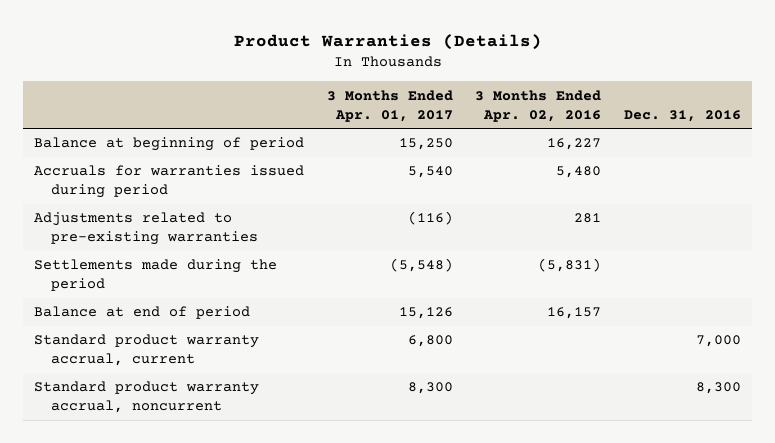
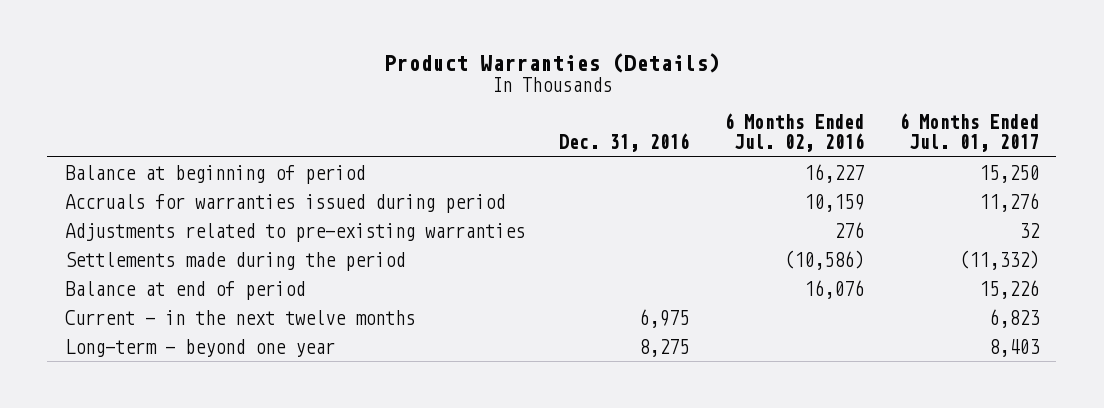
[326,89,453,122] 3 Months Ended Apr. 01, 2017 -> none
[475,89,602,122] 3 Months Ended Apr. 02, 2016 -> none
none -> [724,113,865,153] 6 Months Ended Jul. 02, 2016
none -> [898,113,1039,153] 6 Months Ended Jul. 01, 2017
[33,334,259,367] Standard product warranty accrual, current -> none
[33,381,259,414] Standard product warranty accrual, noncurrent -> none
none -> [64,309,415,325] Current - in the next twelve months
none -> [64,338,335,357] Long-term - beyond one year

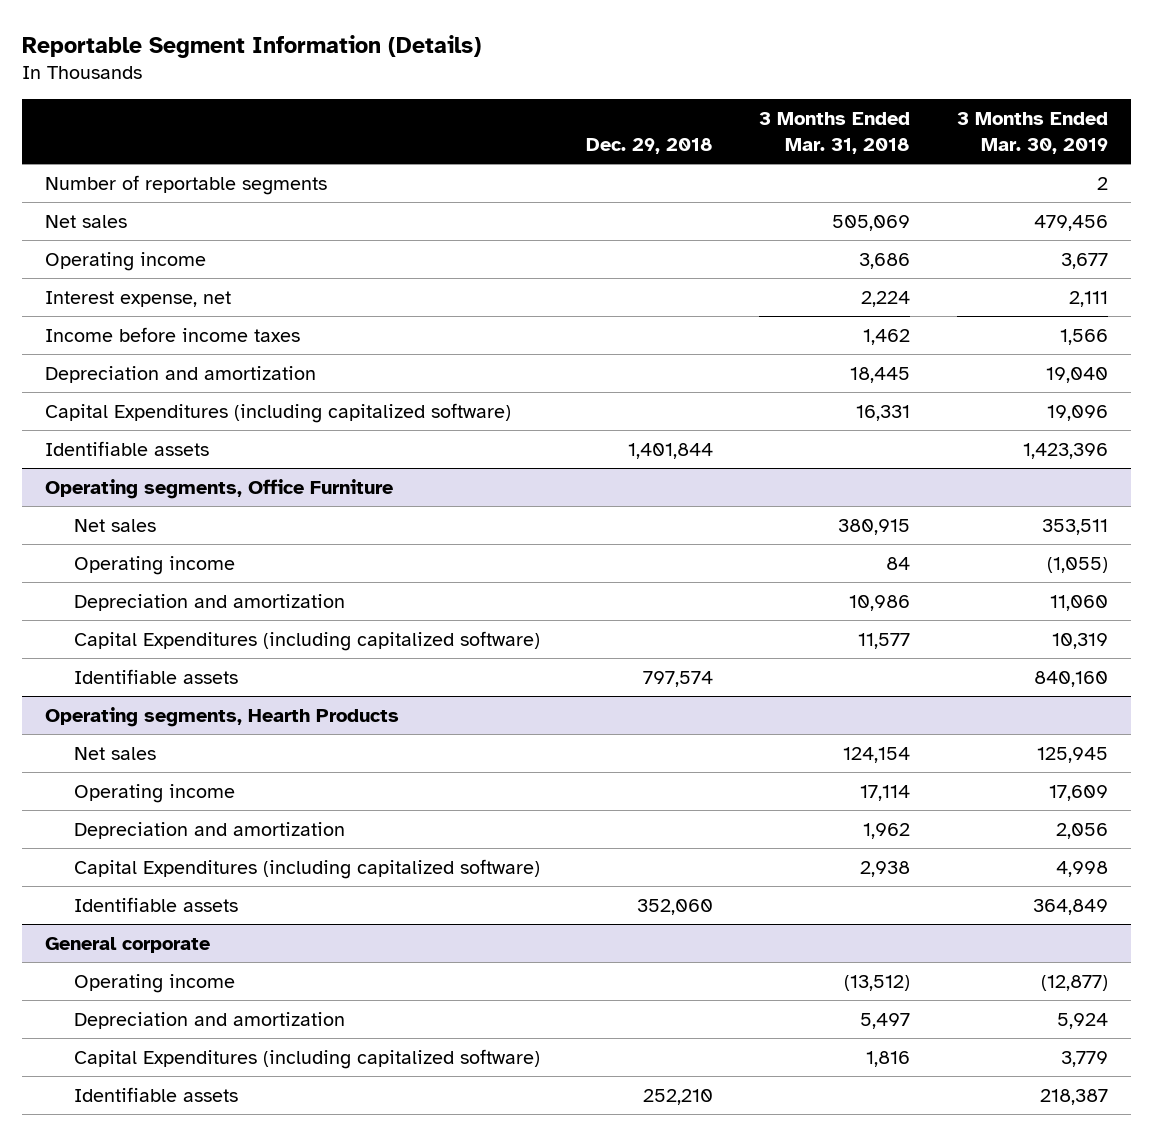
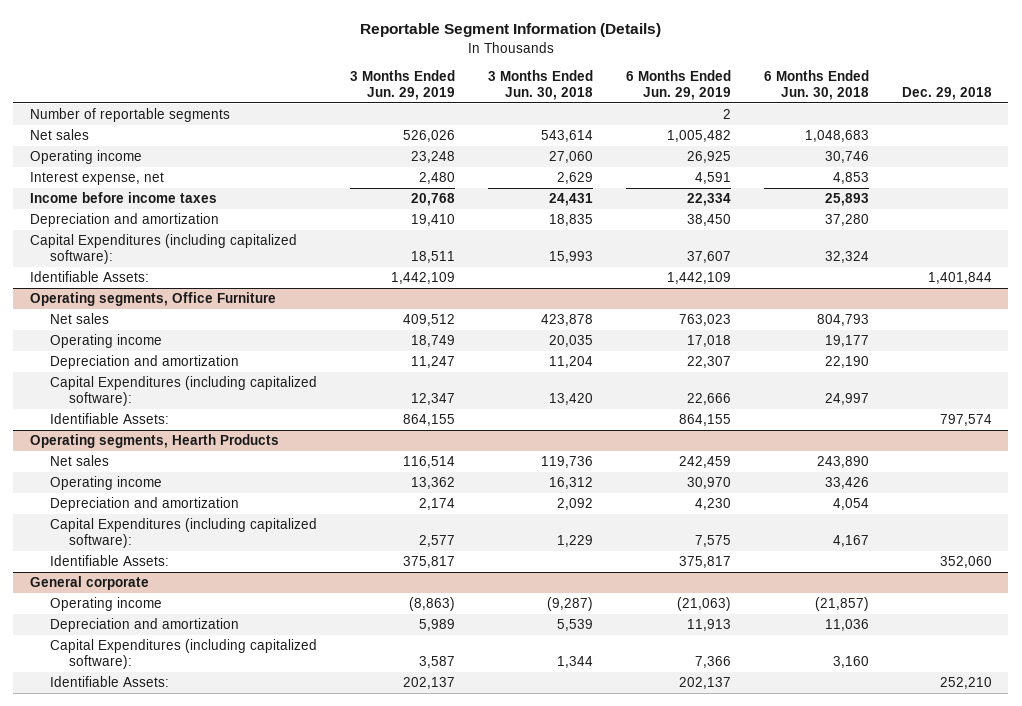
[759,112,911,154] 3 Months Ended Mar. 31, 2018 -> none
[956,112,1108,154] 3 Months Ended Mar. 30, 2019 -> none
none -> [349,70,455,100] 3 Months Ended Jun. 29, 2019
none -> [487,70,593,100] 3 Months Ended Jun. 30, 2018
none -> [625,70,731,100] 6 Months Ended Jun. 29, 2019
none -> [763,70,869,100] 6 Months Ended Jun. 30, 2018
[45,402,512,423] Capital Expenditures (including capitalized software) -> [29,234,297,264] Capital Expenditures (including capitalized software):
[45,440,210,456] Identifiable assets -> [29,271,149,283] Identifiable Assets:
[73,630,540,651] Capital Expenditures (including capitalized software) -> [49,376,317,406] Capital Expenditures (including capitalized software):
[73,668,238,684] Identifiable assets -> [49,413,169,425] Identifiable Assets:
[73,858,540,879] Capital Expenditures (including capitalized software) -> [49,518,317,548] Capital Expenditures (including capitalized software):
[73,896,238,912] Identifiable assets -> [49,555,169,567] Identifiable Assets:
[73,1048,540,1069] Capital Expenditures (including capitalized software) -> [49,639,317,669] Capital Expenditures (including capitalized software):
[73,1086,238,1102] Identifiable assets -> [49,676,169,688] Identifiable Assets:

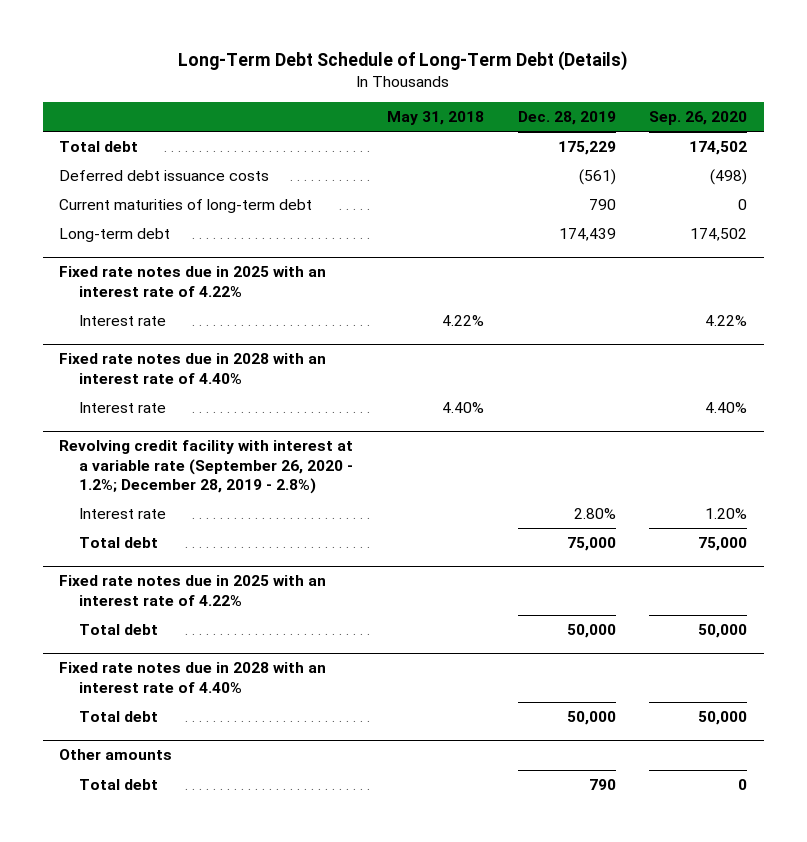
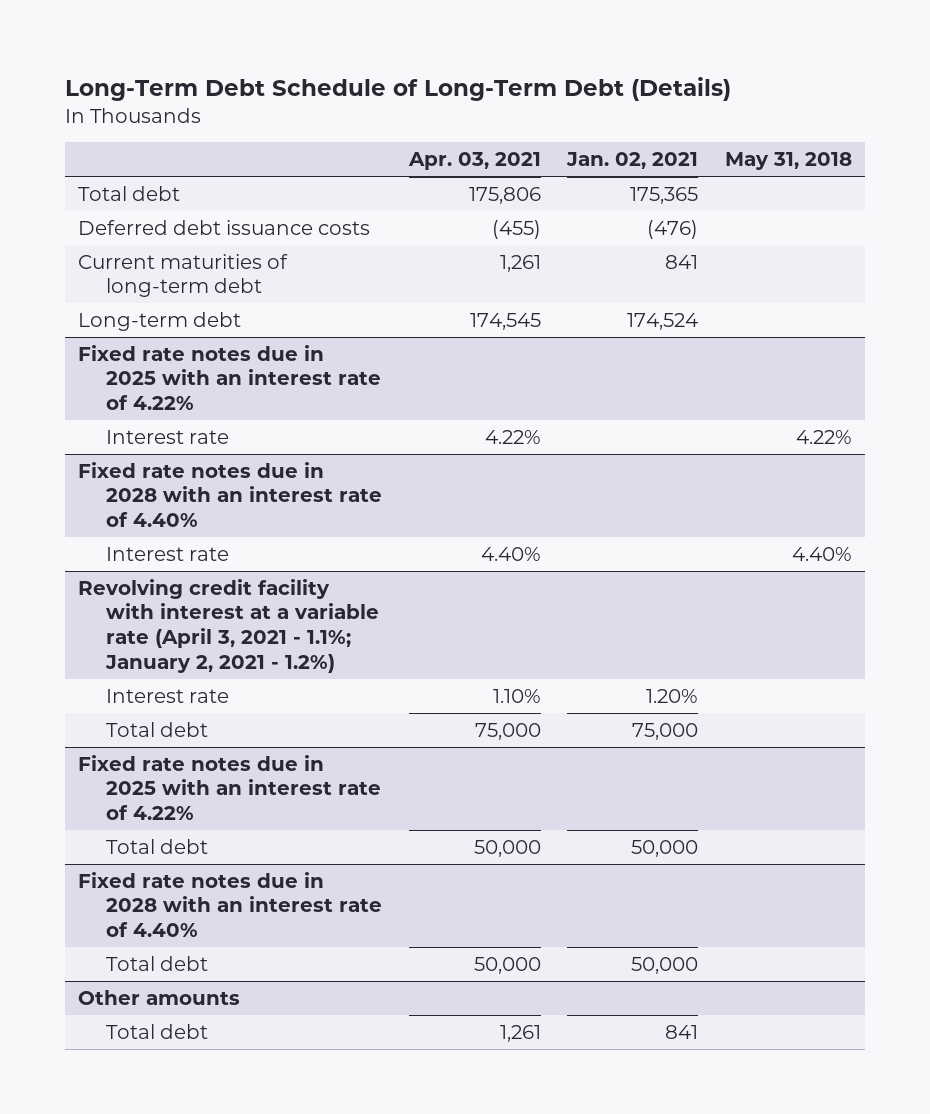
[517,111,616,126] Dec. 28, 2019 -> none
[649,111,748,126] Sep. 26, 2020 -> none
none -> [407,152,541,171] Apr. 03, 2021
none -> [566,152,699,170] Jan. 02, 2021
[59,440,354,494] Revolving credit facility with interest at a variable rate (September 26, 2020 - 1.2%; December 28, 2019 - 2.8%) -> [78,578,380,673] Revolving credit facility with interest at a variable rate (April 3, 2021 - 1.1%; January 2, 2021 - 1.2%)

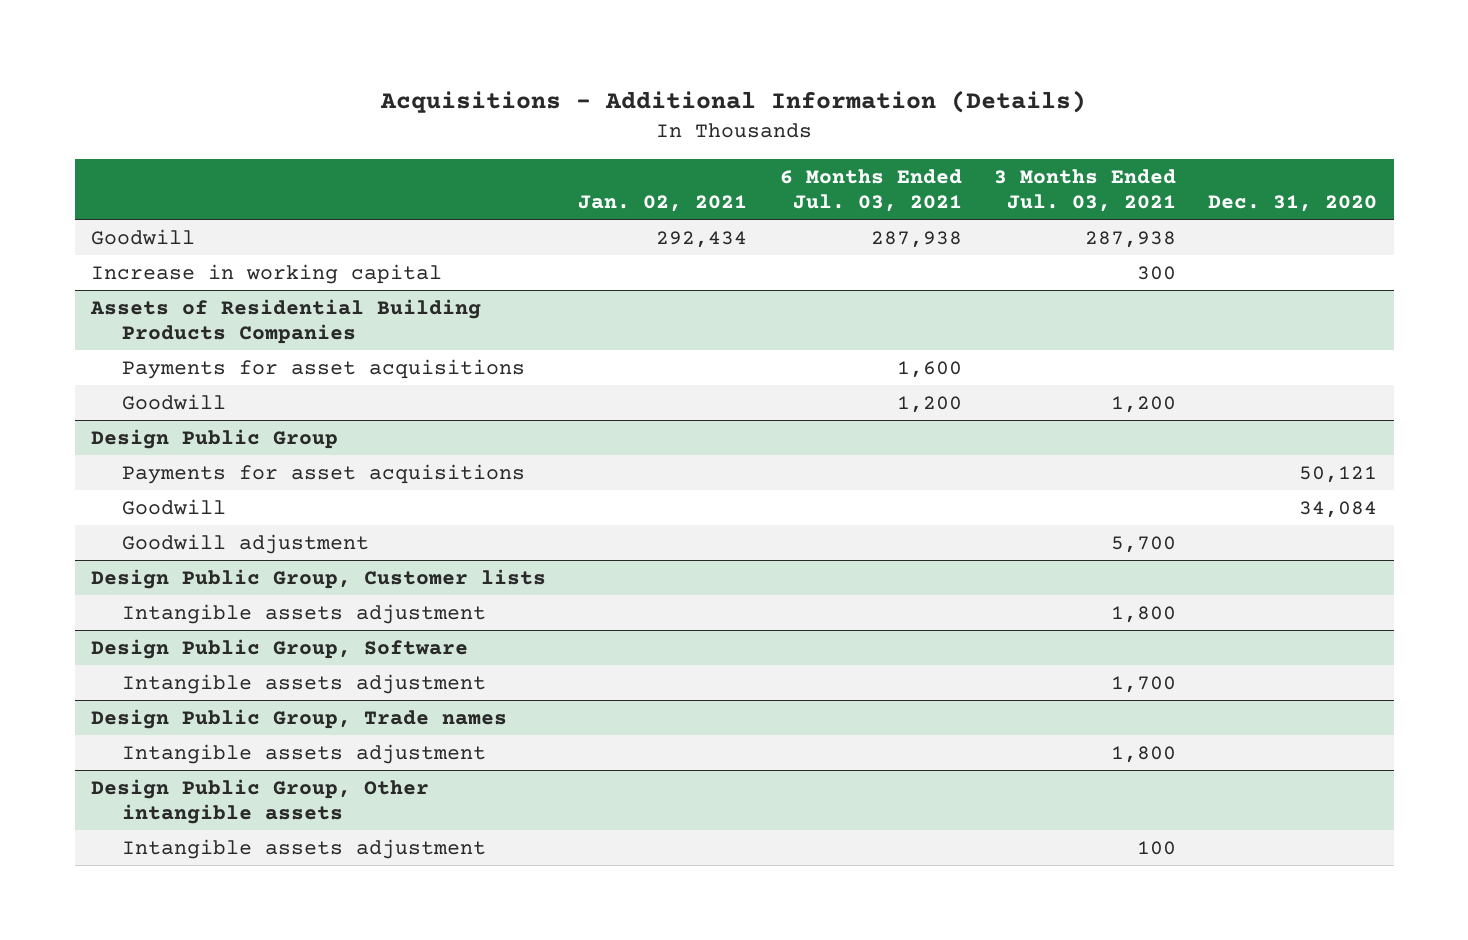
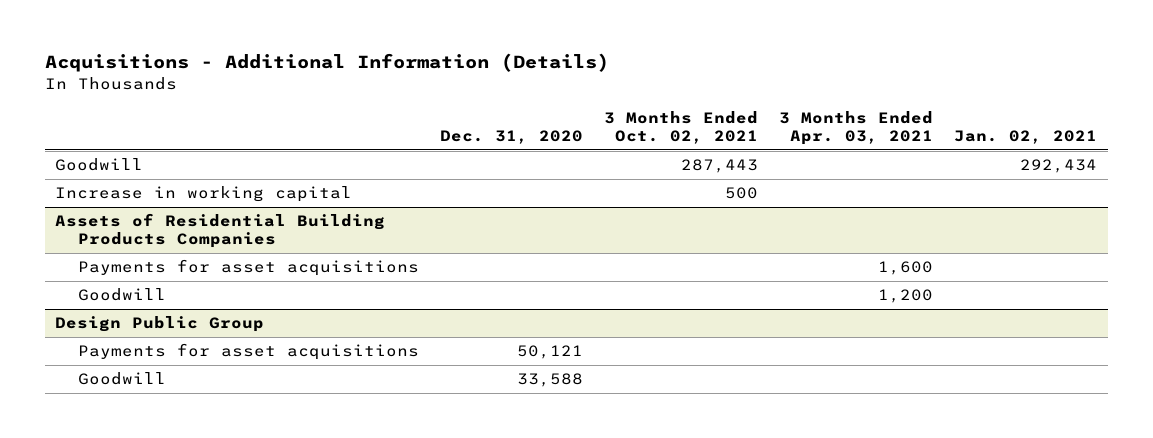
[779,168,962,212] 6 Months Ended Jul. 03, 2021 -> none
[994,168,1177,212] 3 Months Ended Jul. 03, 2021 -> none
none -> [604,111,759,145] 3 Months Ended Oct. 02, 2021
none -> [779,111,934,146] 3 Months Ended Apr. 03, 2021
[121,533,369,554] Goodwill adjustment -> none
[90,568,546,589] Design Public Group, Customer lists -> none
[121,603,486,624] Intangible assets adjustment -> none
[90,638,468,659] Design Public Group, Software -> none
[121,673,486,694] Intangible assets adjustment -> none
[90,708,507,729] Design Public Group, Trade names -> none
[121,743,486,764] Intangible assets adjustment -> none
[90,778,429,824] Design Public Group, Other intangible assets -> none
[121,838,486,859] Intangible assets adjustment -> none
[1299,500,1378,518] 34,084 -> [517,373,584,388] 33,588

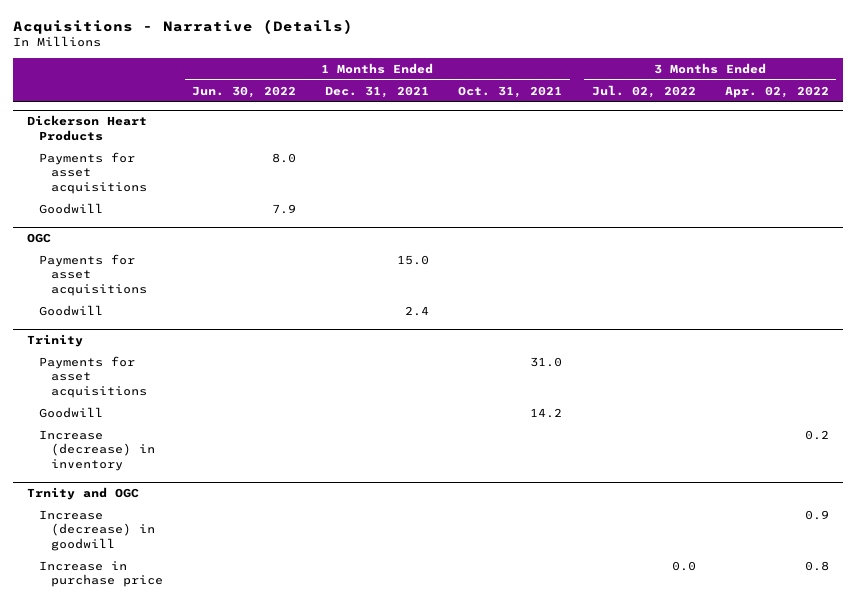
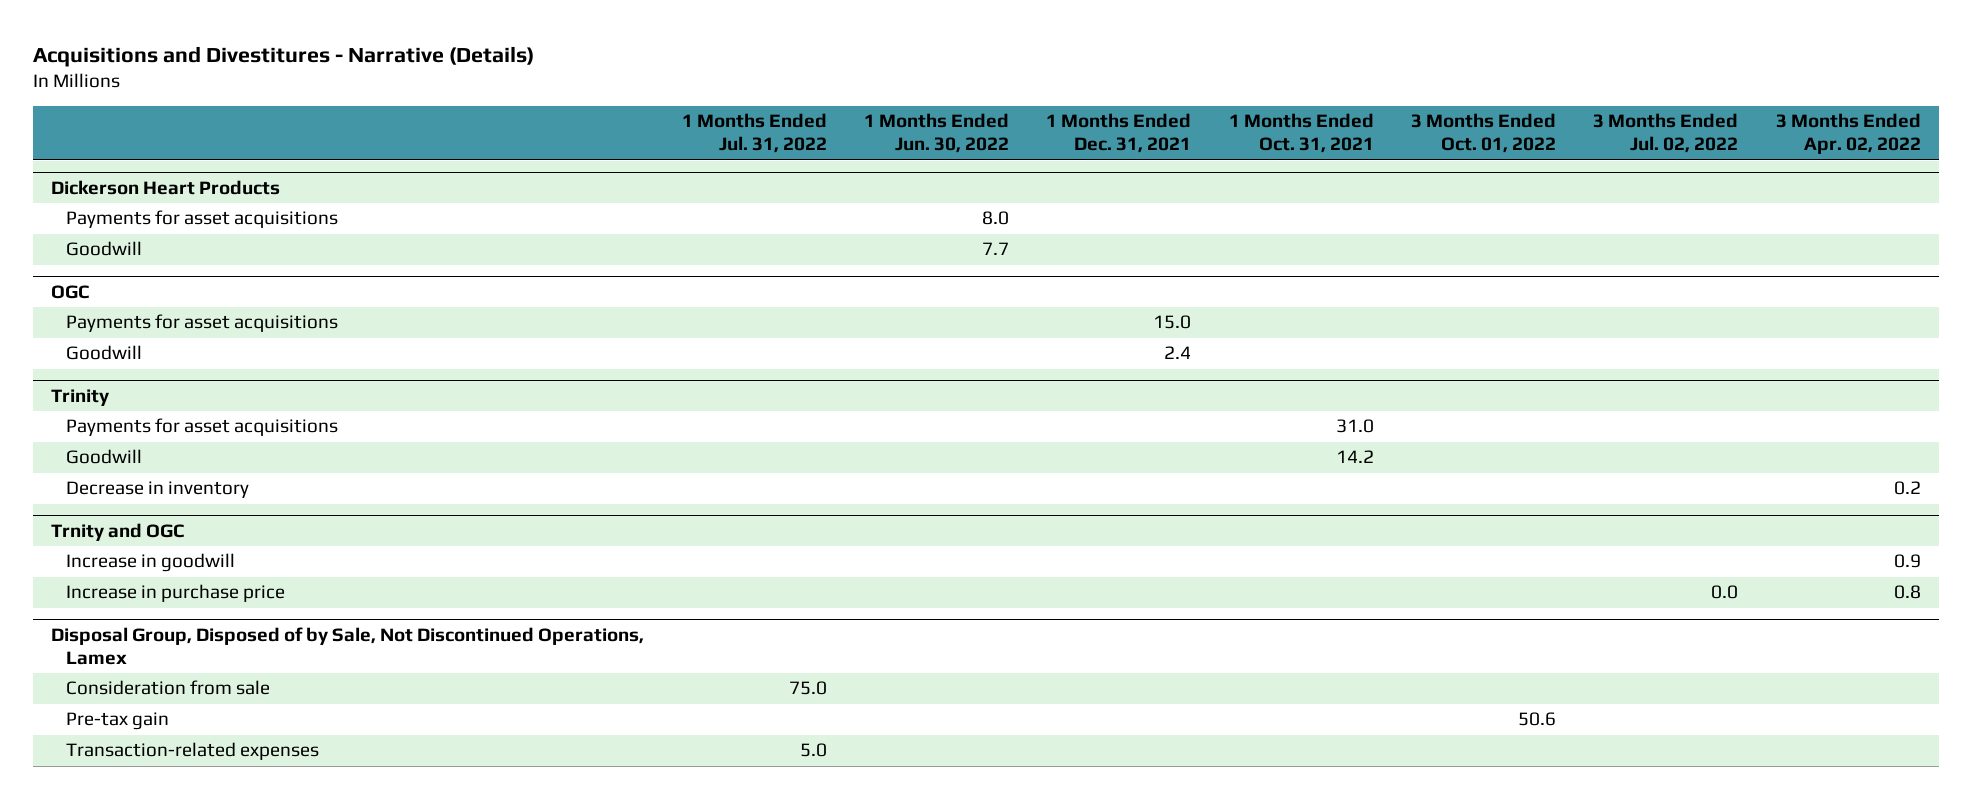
[12,18,353,34] Acquisitions - Narrative (Details) -> [32,45,534,67] Acquisitions and Divestitures - Narrative (Details)
none -> [681,113,827,154] 1 Months Ended Jul. 31, 2022
none -> [1410,113,1556,154] 3 Months Ended Oct. 01, 2022
[272,203,297,214] 7.9 -> [982,242,1010,256] 7.7
[39,429,156,471] Increase (decrease) in inventory -> [66,481,250,499] Decrease in inventory
[39,509,156,551] Increase (decrease) in goodwill -> [66,553,236,573] Increase in goodwill
none -> [51,626,645,665] Disposal Group, Disposed of by Sale, Not Discontinued Operations, Lamex
none -> [66,680,271,696] Consideration from sale
none -> [66,712,170,731] Pre-tax gain
none -> [66,742,320,761] Transaction-related expenses

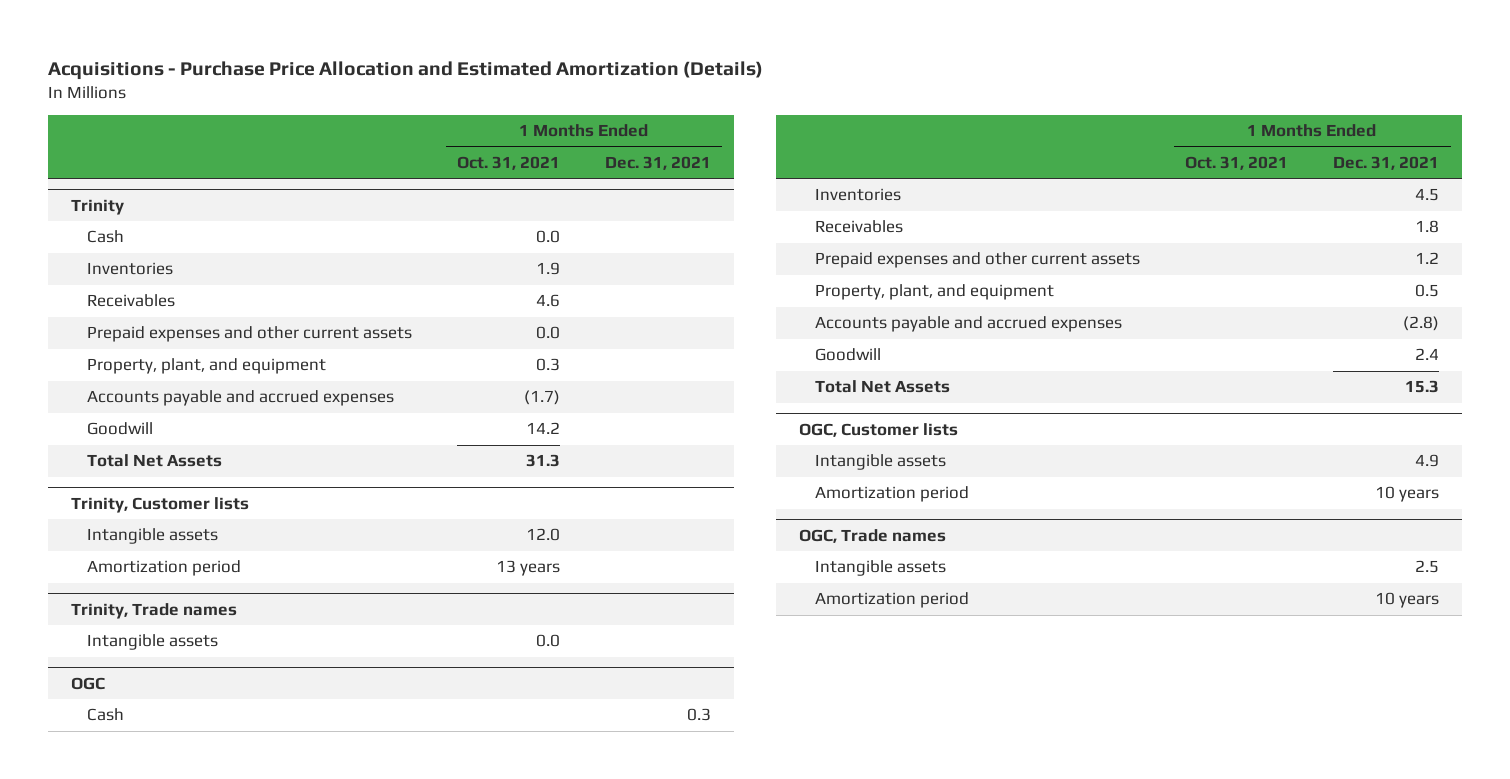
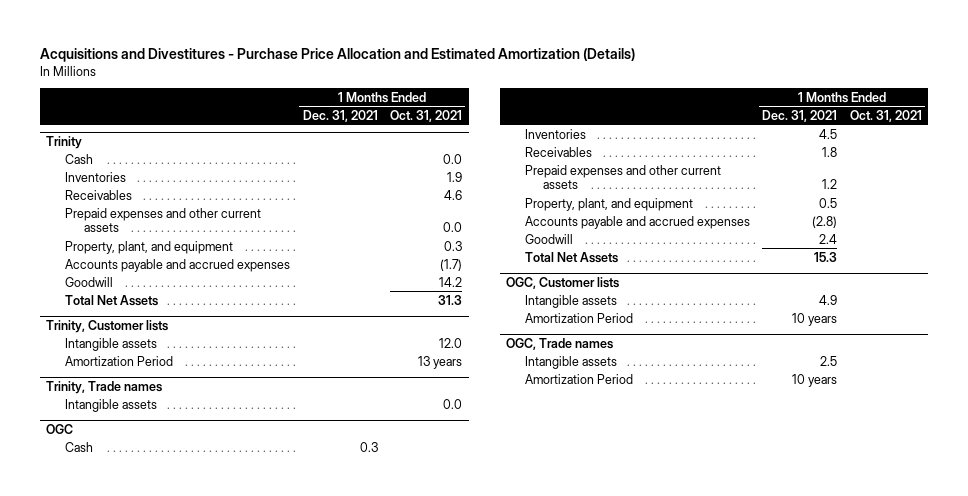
[48,60,764,80] Acquisitions - Purchase Price Allocation and Estimated Amortization (Details) -> [39,48,635,63] Acquisitions and Divestitures - Purchase Price Allocation and Estimated Amortization (Details)
[86,560,241,577] Amortization period -> [64,355,173,366] Amortization Period
[814,486,969,503] Amortization period -> [524,312,633,323] Amortization Period
[814,592,969,609] Amortization period -> [524,373,633,384] Amortization Period

